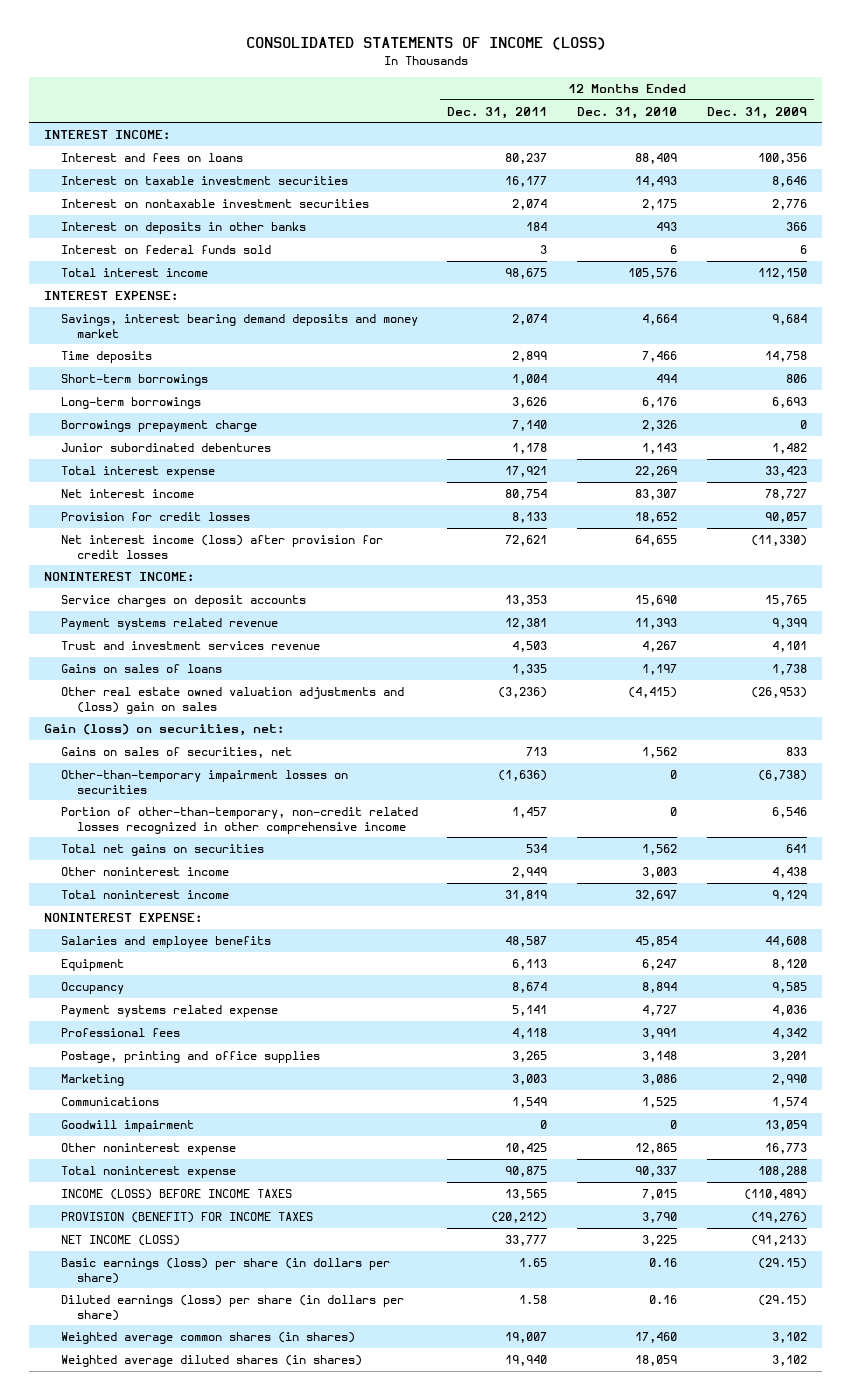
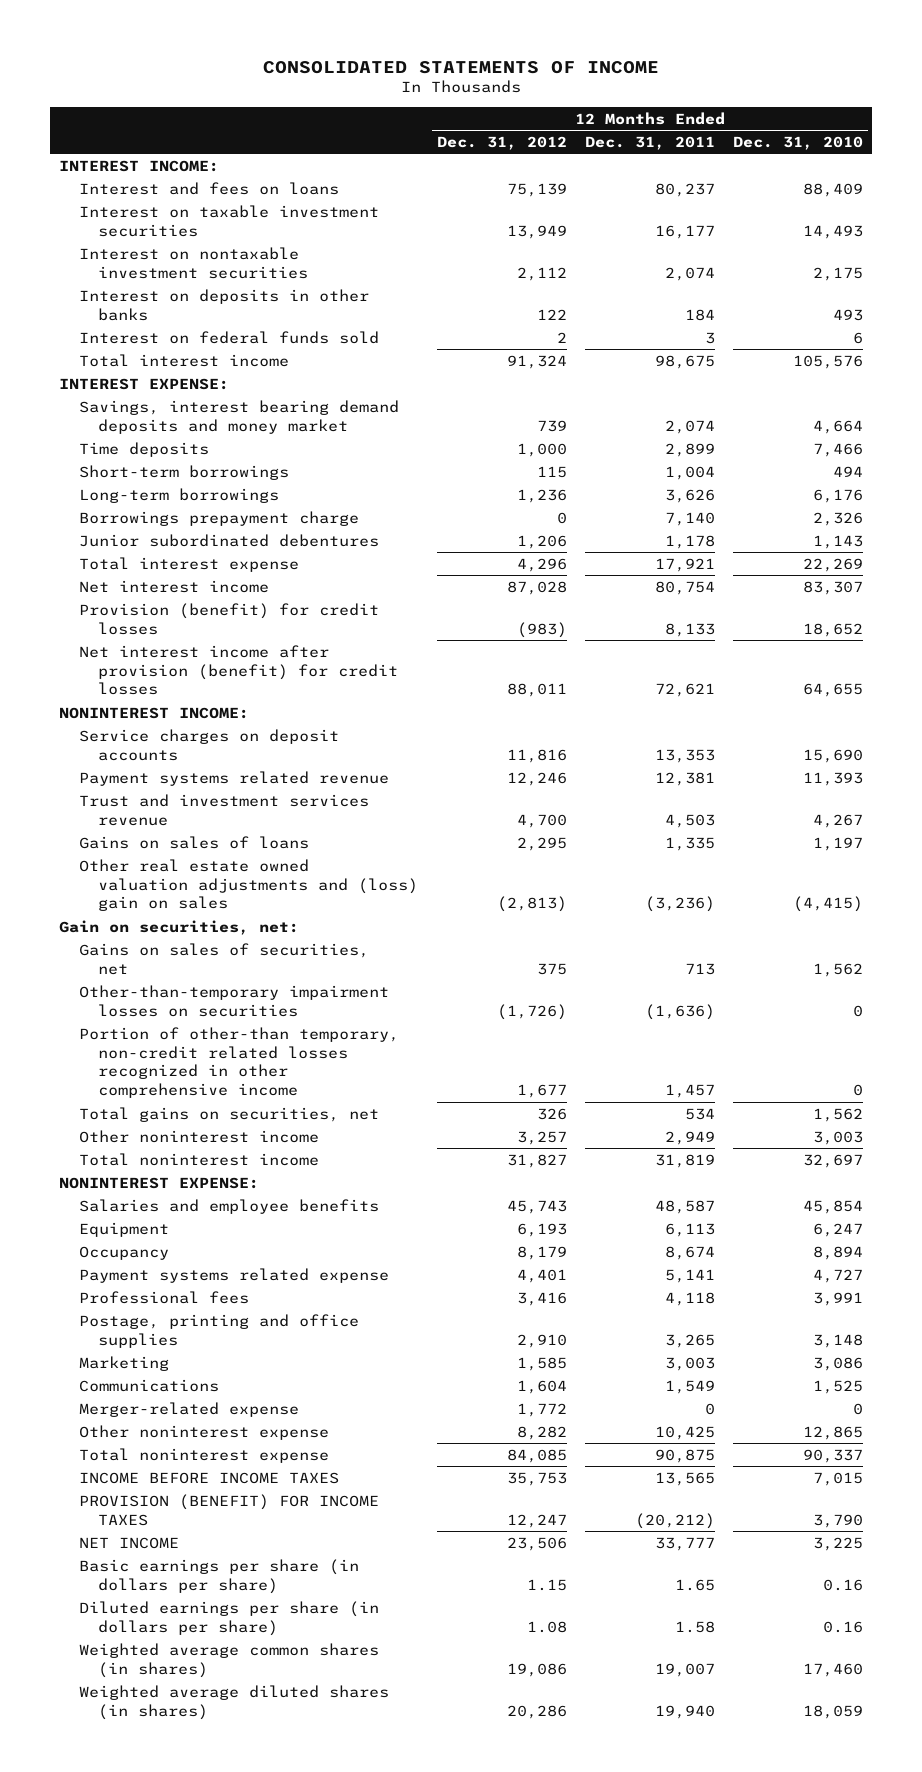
[245,37,606,51] CONSOLIDATED STATEMENTS OF INCOME (LOSS) -> [263,60,660,74] CONSOLIDATED STATEMENTS OF INCOME
[707,106,808,119] Dec. 31, 2009 -> none
none -> [436,135,567,150] Dec. 31, 2012
[60,511,250,521] Provision for credit losses -> [78,602,379,635] Provision (benefit) for credit losses
[60,534,383,559] Net interest income (loss) after provision for credit losses -> [78,644,399,696] Net interest income after provision (benefit) for credit losses
[44,723,285,736] Gain (loss) on securities, net: -> [58,919,299,935] Gain on securities, net:
[60,806,418,834] Portion of other-than-temporary, non-credit related losses recognized in other comprehensive income -> [78,1026,399,1099] Portion of other-than temporary, non-credit related losses recognized in other comprehensive income
[60,843,264,856] Total net gains on securities -> [78,1106,379,1122] Total gains on securities, net
[60,1119,194,1132] Goodwill impairment -> none
none -> [78,1401,299,1417] Merger-related expense
[60,1188,292,1200] INCOME (LOSS) BEFORE INCOME TAXES -> [78,1471,339,1484] INCOME BEFORE INCOME TAXES
[60,1234,180,1246] NET INCOME (LOSS) -> [78,1536,179,1549] NET INCOME
[60,1257,390,1284] Basic earnings (loss) per share (in dollars per share) -> [78,1558,359,1594] Basic earnings per share (in dollars per share)
[60,1294,404,1321] Diluted earnings (loss) per share (in dollars per share) -> [78,1600,379,1636] Diluted earnings per share (in dollars per share)

